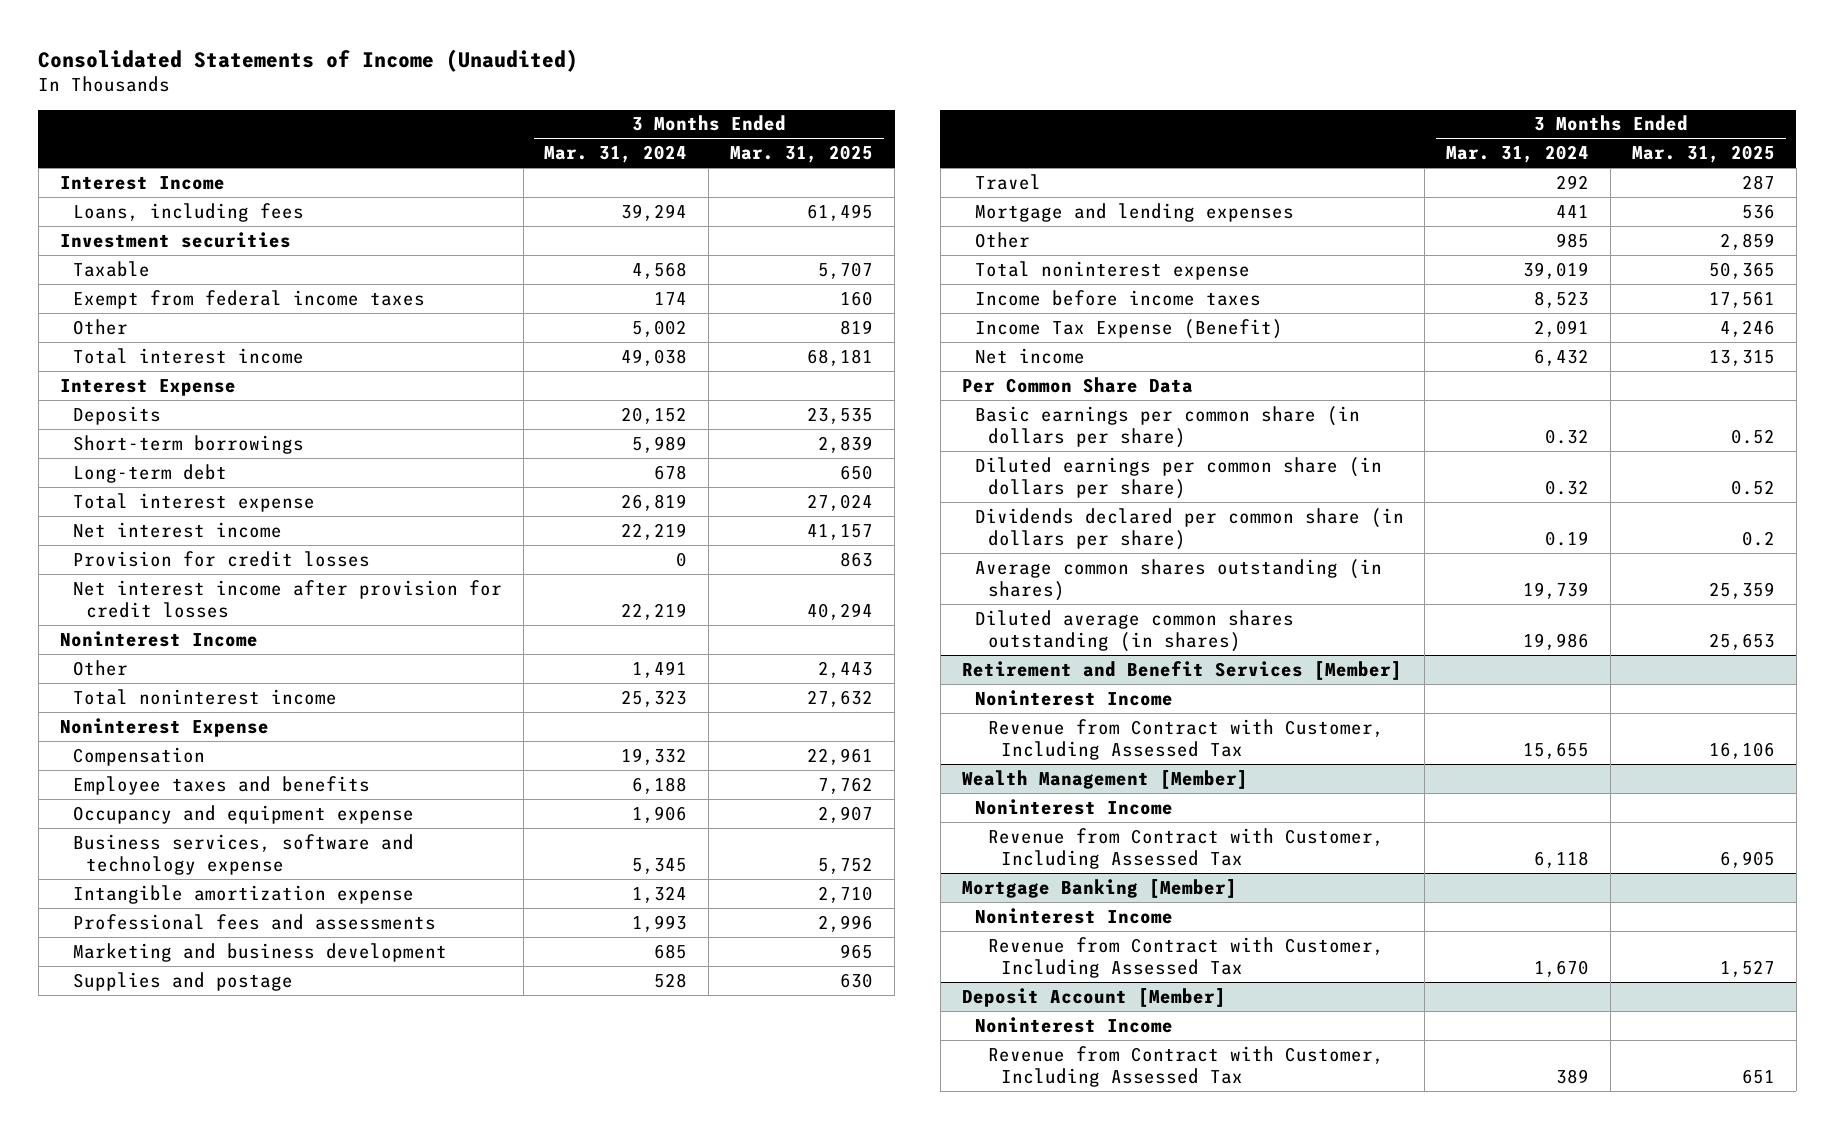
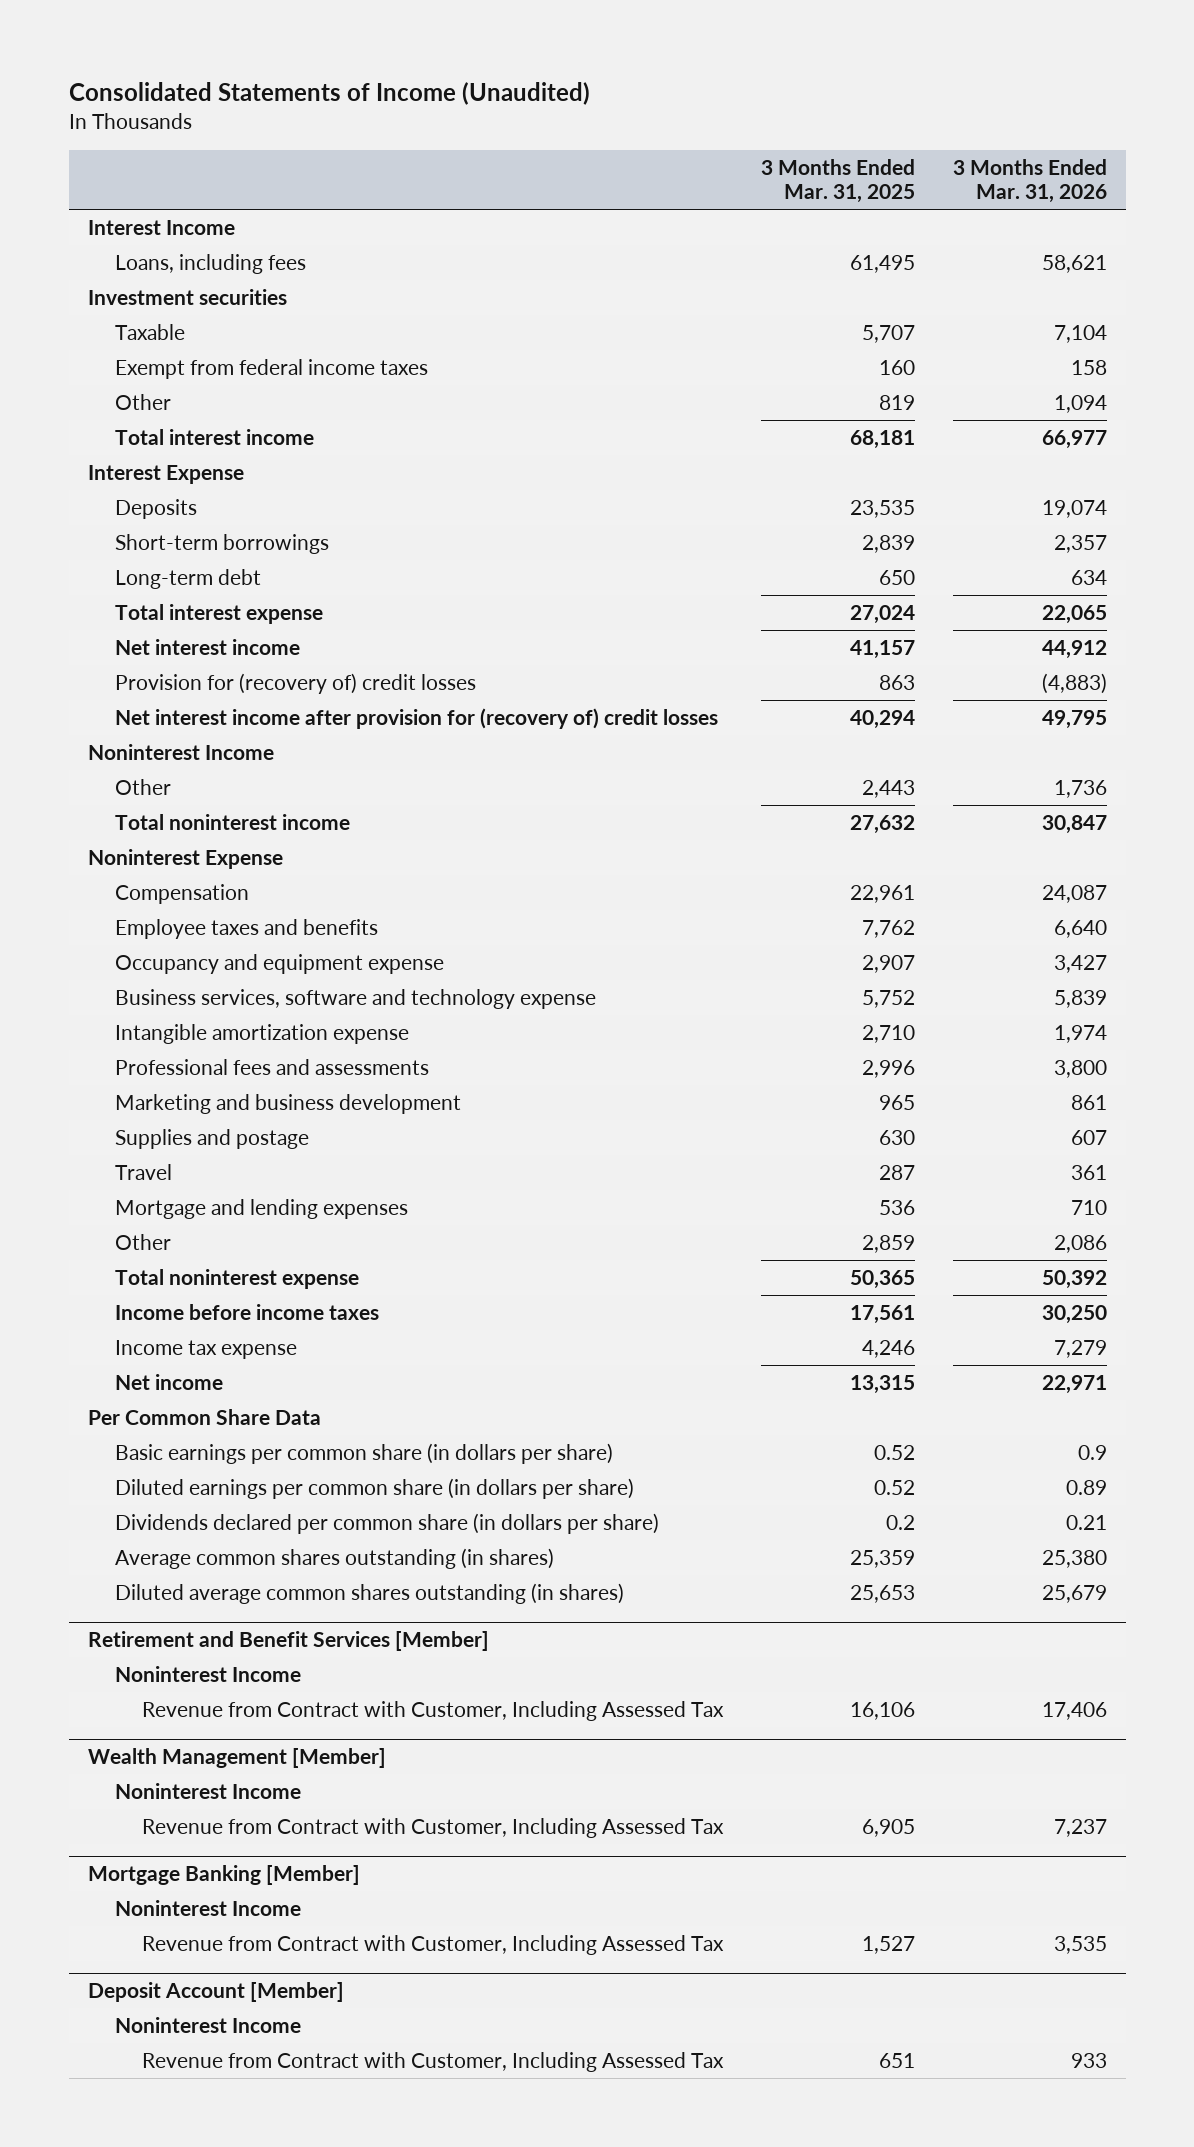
[544,145,688,164] Mar. 31, 2024 -> none
none -> [952,158,1107,204] 3 Months Ended Mar. 31, 2026
[72,550,370,567] Provision for credit losses -> [114,672,476,694] Provision for (recovery of) credit losses
[72,579,502,618] Net interest income after provision for credit losses -> [114,707,718,729] Net interest income after provision for (recovery of) credit losses
[974,318,1283,339] Income Tax Expense (Benefit) -> [114,1339,297,1359] Income tax expense

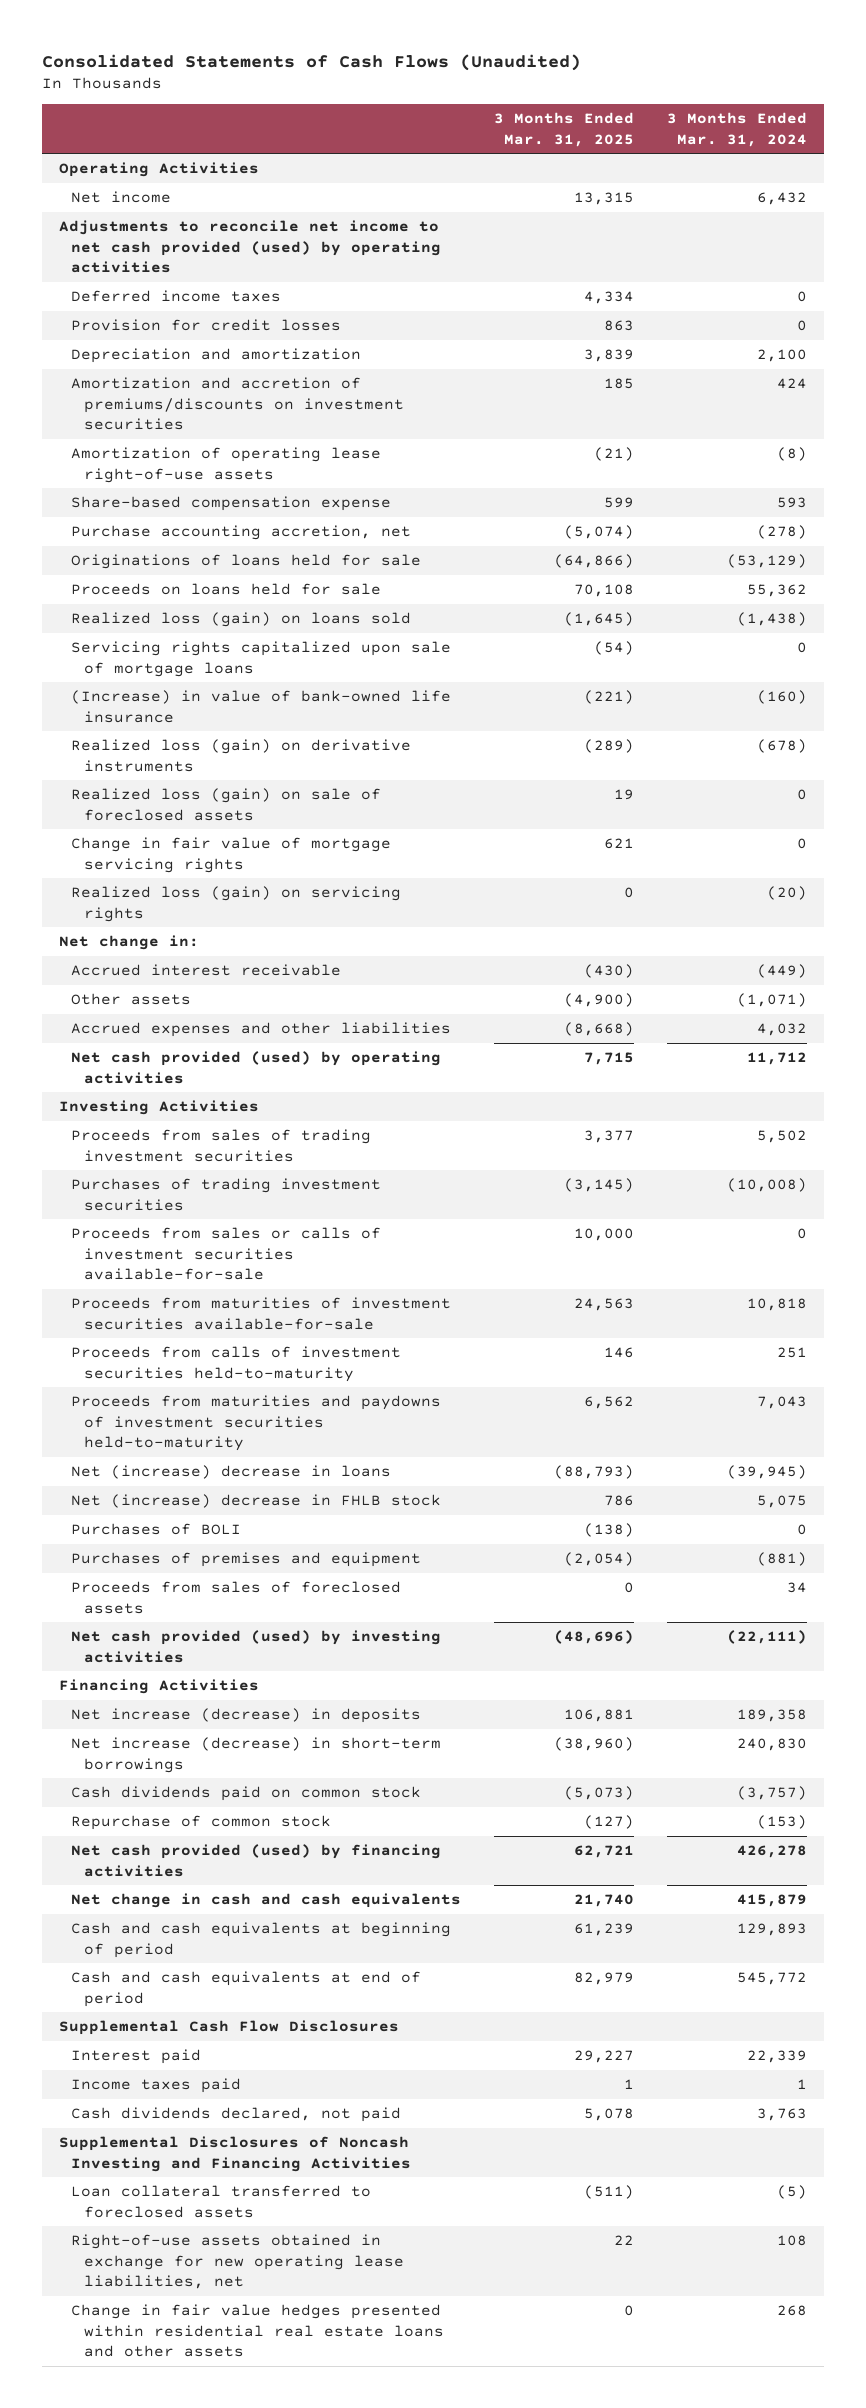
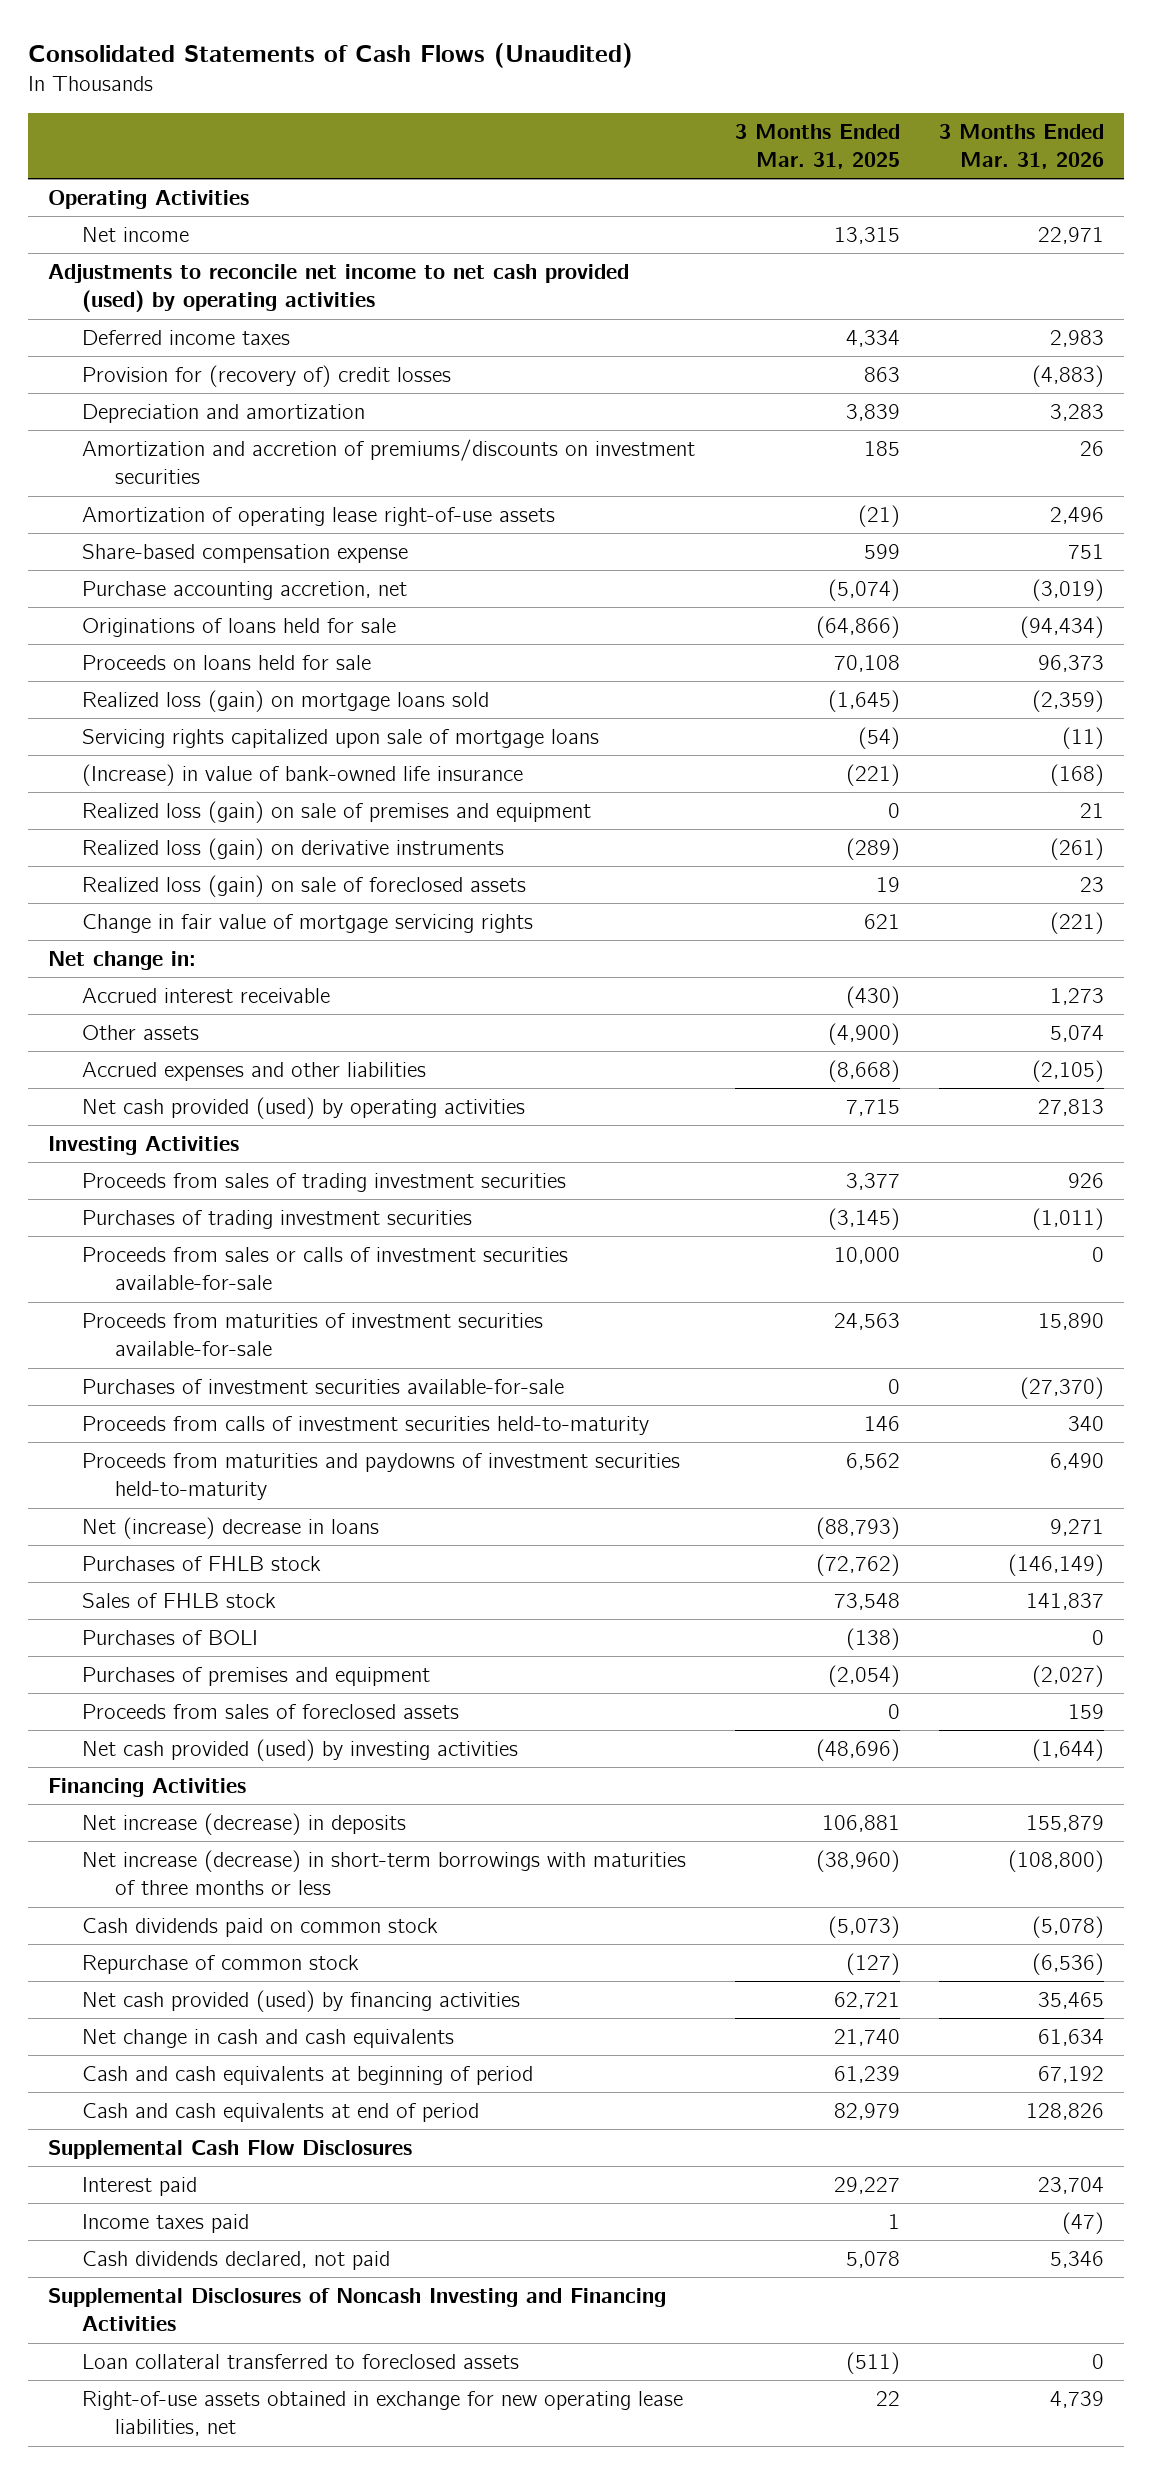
[667,112,808,147] 3 Months Ended Mar. 31, 2024 -> none
none -> [939,124,1105,170] 3 Months Ended Mar. 31, 2026
[71,318,342,331] Provision for credit losses -> [81,365,451,388] Provision for (recovery of) credit losses
[71,611,412,627] Realized loss (gain) on loans sold -> [81,690,489,713] Realized loss (gain) on mortgage loans sold
none -> [81,801,591,824] Realized loss (gain) on sale of premises and equipment
[71,885,402,922] Realized loss (gain) on servicing rights -> none
none -> [81,1379,564,1395] Purchases of investment securities available-for-sale
[71,1493,442,1508] Net (increase) decrease in FHLB stock -> none
none -> [81,1556,321,1572] Purchases of FHLB stock
none -> [81,1593,276,1609] Sales of FHLB stock
[71,1736,442,1773] Net increase (decrease) in short-term borrowings -> [81,1850,686,1896] Net increase (decrease) in short-term borrowings with maturities of three months or less
[71,2303,444,2358] Change in fair value hedges presented within residential real estate loans and other assets -> none

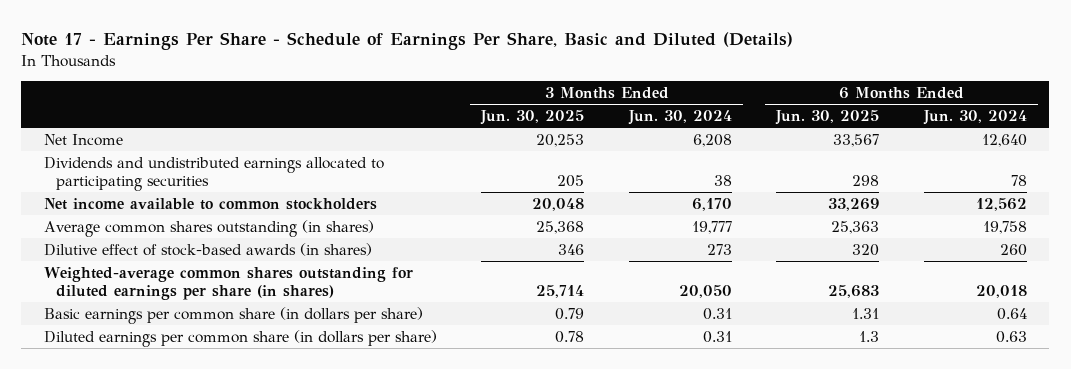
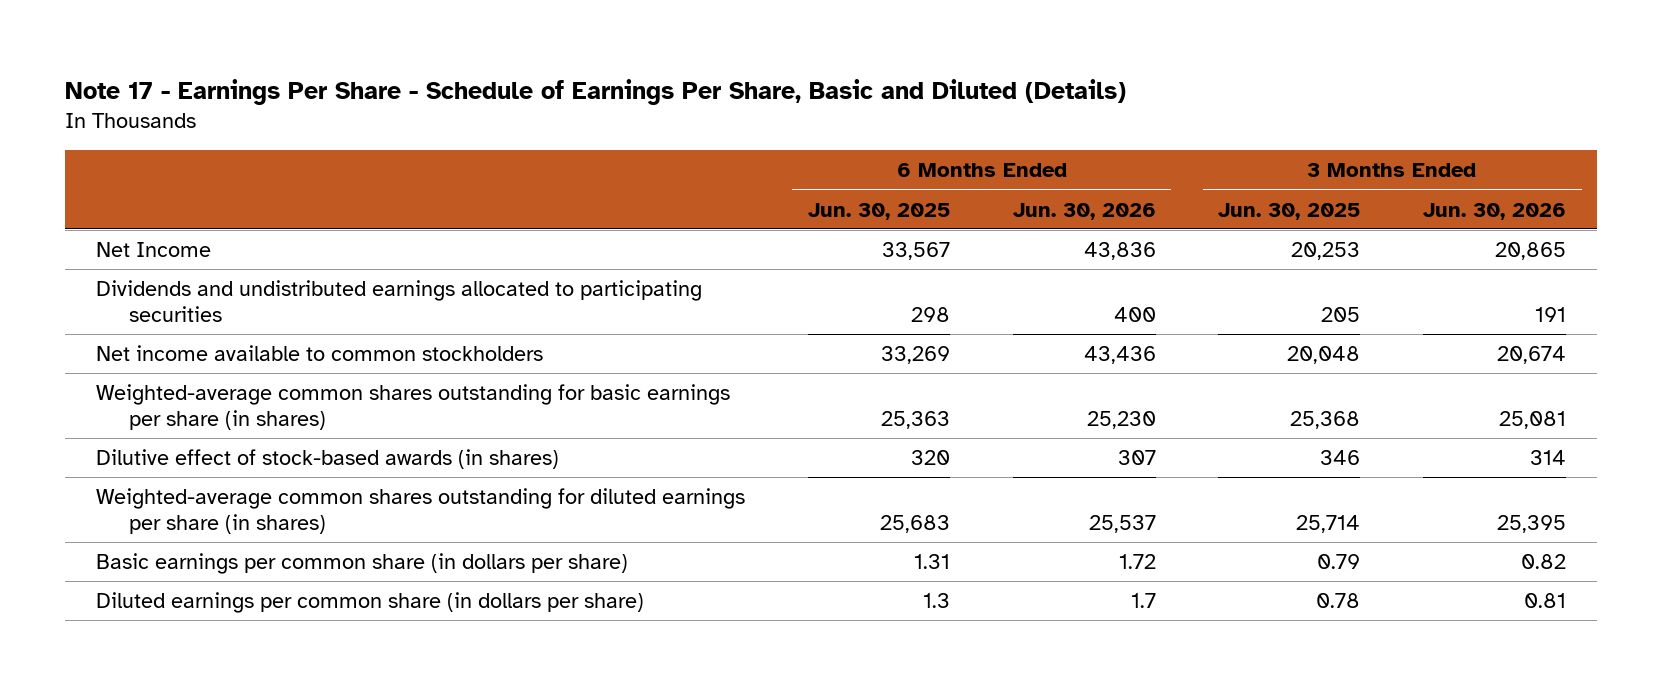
[627,110,732,126] Jun. 30, 2024 -> none
[922,110,1027,126] Jun. 30, 2024 -> none
none -> [1012,202,1156,220] Jun. 30, 2026
none -> [1422,202,1566,220] Jun. 30, 2026
[43,219,374,237] Average common shares outstanding (in shares) -> [96,384,731,431] Weighted-average common shares outstanding for basic earnings per share (in shares)

